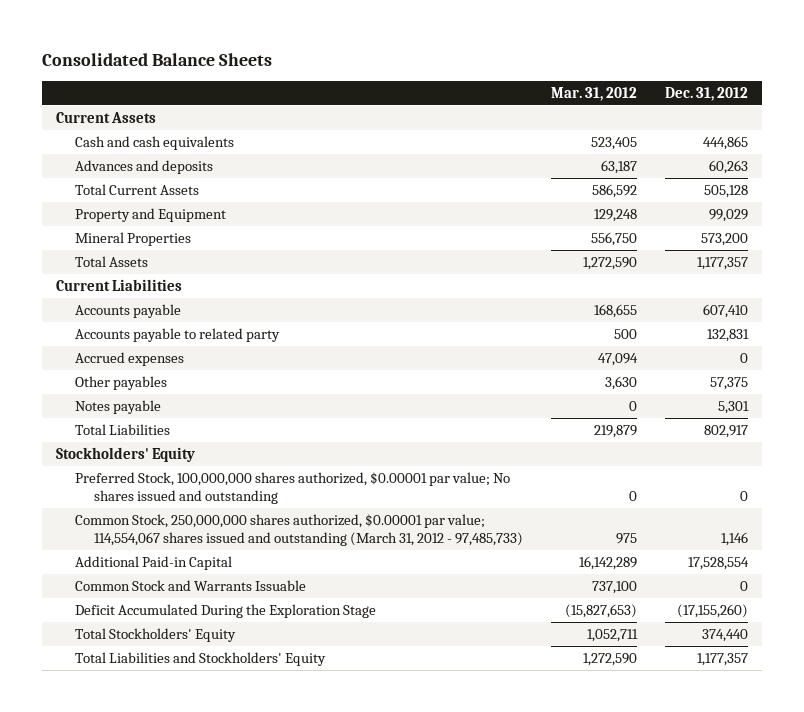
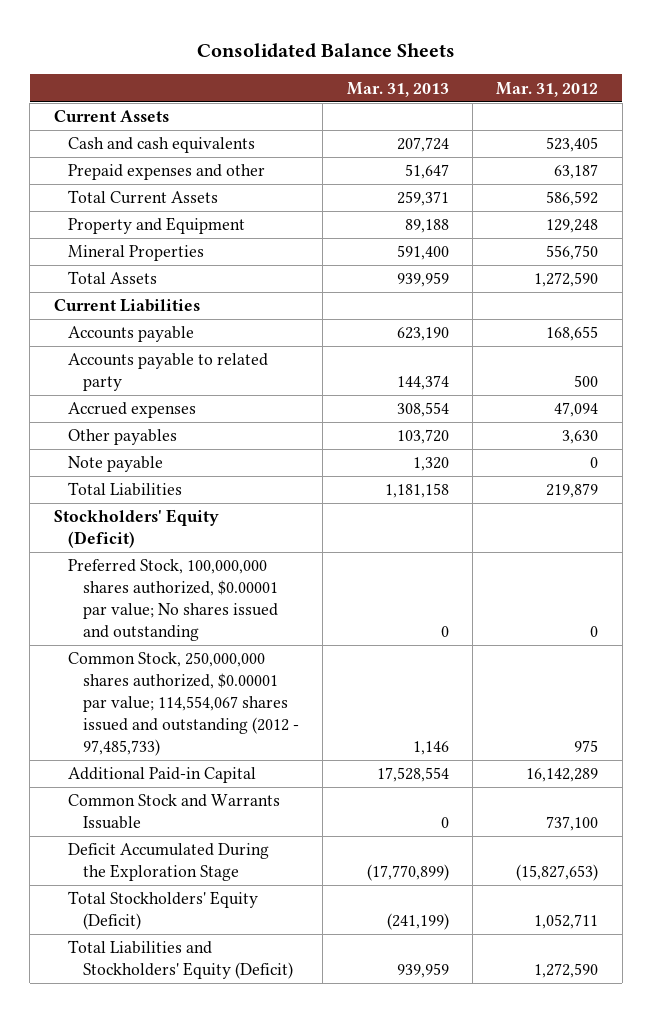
[665,86,749,101] Dec. 31, 2012 -> none
none -> [346,81,449,97] Mar. 31, 2013
[75,160,214,175] Advances and deposits -> [68,164,266,181] Prepaid expenses and other
[75,400,162,415] Notes payable -> [68,456,164,473] Note payable
[56,447,196,463] Stockholders' Equity -> [53,509,219,549] Stockholders' Equity (Deficit)
[75,514,524,546] Common Stock, 250,000,000 shares authorized, $0.00001 par value; 114,554,067 shares issued and outstanding (March 31, 2012 - 97,485,733) -> [68,652,299,756] Common Stock, 250,000,000 shares authorized, $0.00001 par value; 114,554,067 shares issued and outstanding (2012 - 97,485,733)
[75,628,237,643] Total Stockholders' Equity -> [68,891,259,931] Total Stockholders' Equity (Deficit)
[75,652,327,667] Total Liabilities and Stockholders' Equity -> [68,940,293,980] Total Liabilities and Stockholders' Equity (Deficit)

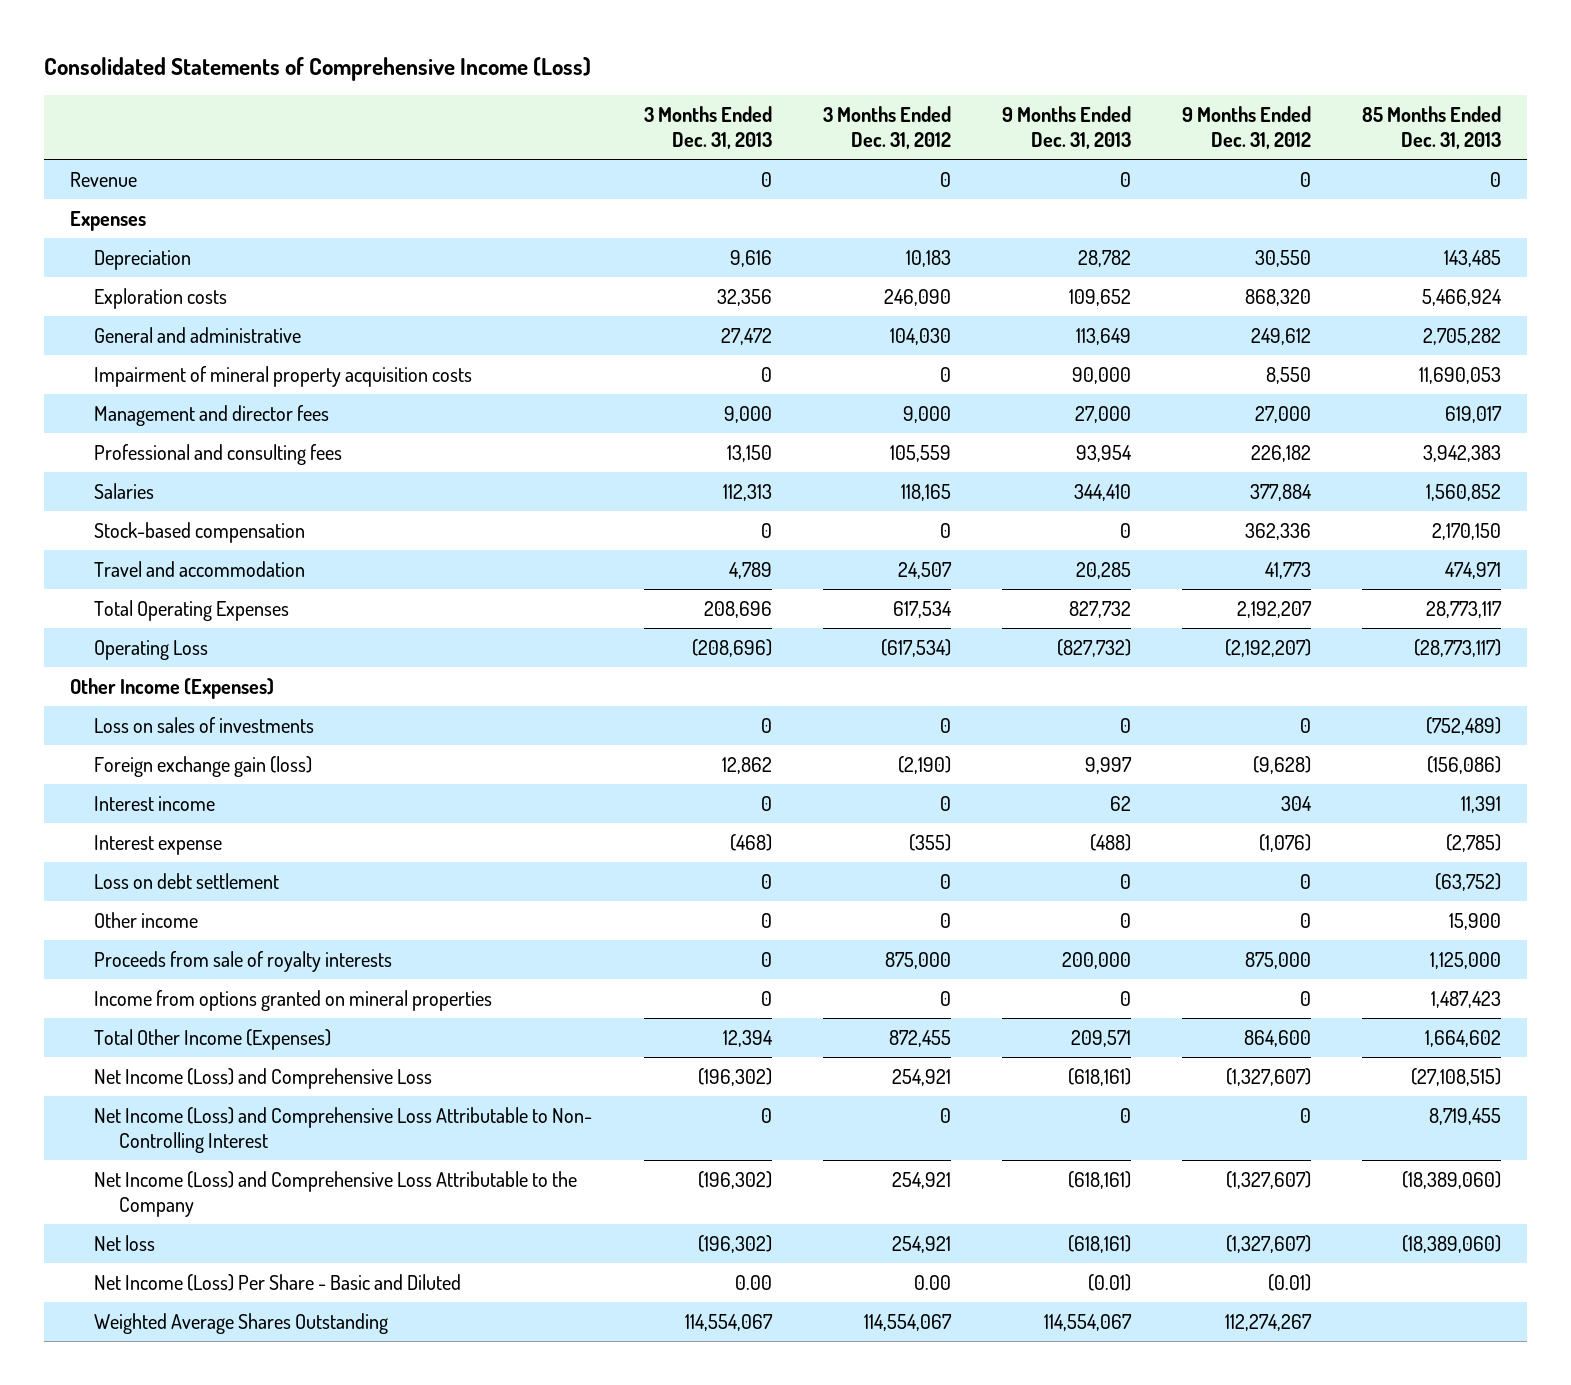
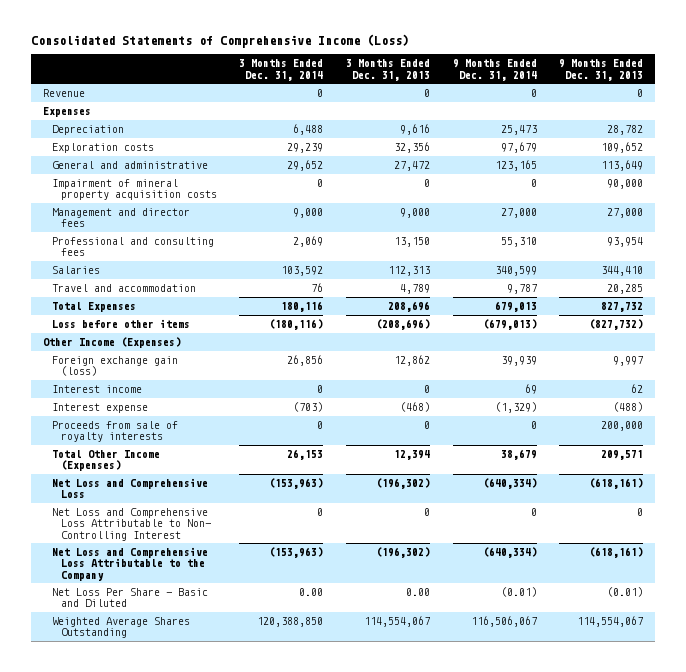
[822,105,951,150] 3 Months Ended Dec. 31, 2012 -> none
[1182,105,1312,150] 9 Months Ended Dec. 31, 2012 -> none
[1362,105,1502,150] 85 Months Ended Dec. 31, 2013 -> none
none -> [239,59,324,81] 3 Months Ended Dec. 31, 2014
none -> [452,59,537,81] 9 Months Ended Dec. 31, 2014
[94,521,306,543] Stock-based compensation -> none
[94,599,290,621] Total Operating Expenses -> [51,302,136,313] Total Expenses
[94,639,209,660] Operating Loss -> [51,319,190,329] Loss before other items
[94,716,315,733] Loss on sales of investments -> none
[94,872,280,889] Loss on debt settlement -> none
[94,911,199,928] Other income -> none
[94,989,493,1011] Income from options granted on mineral properties -> none
[94,1234,156,1251] Net loss -> none
[94,1067,433,1089] Net Income (Loss) and Comprehensive Loss -> [51,478,208,499] Net Loss and Comprehensive Loss
[94,1106,593,1153] Net Income (Loss) and Comprehensive Loss Attributable to Non- Controlling Interest -> [51,508,211,541] Net Loss and Comprehensive Loss Attributable to Non- Controlling Interest
[94,1170,578,1217] Net Income (Loss) and Comprehensive Loss Attributable to the Company -> [51,547,208,581] Net Loss and Comprehensive Loss Attributable to the Company
[94,1273,462,1291] Net Income (Loss) Per Share - Basic and Diluted -> [51,588,208,608] Net Loss Per Share - Basic and Diluted

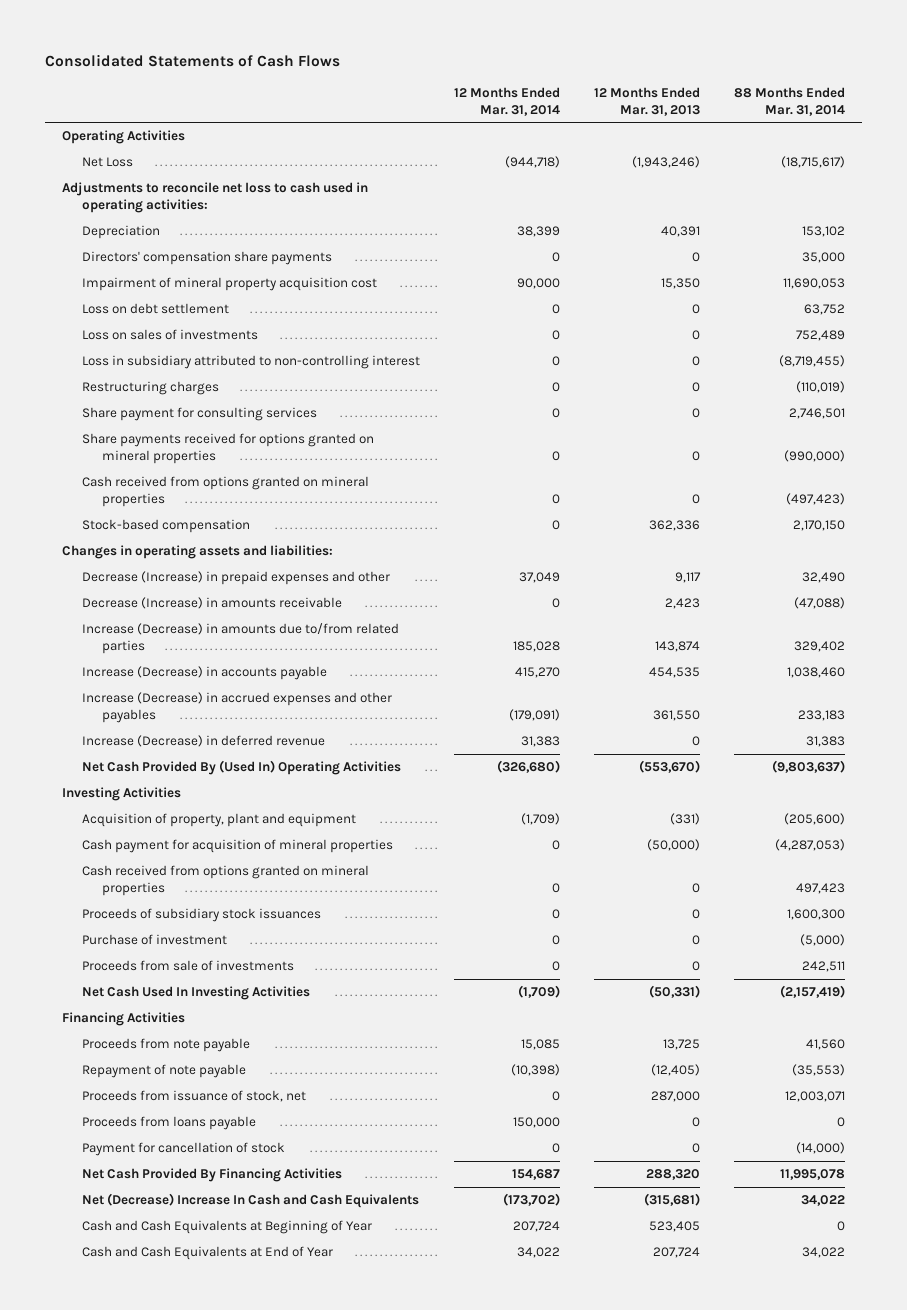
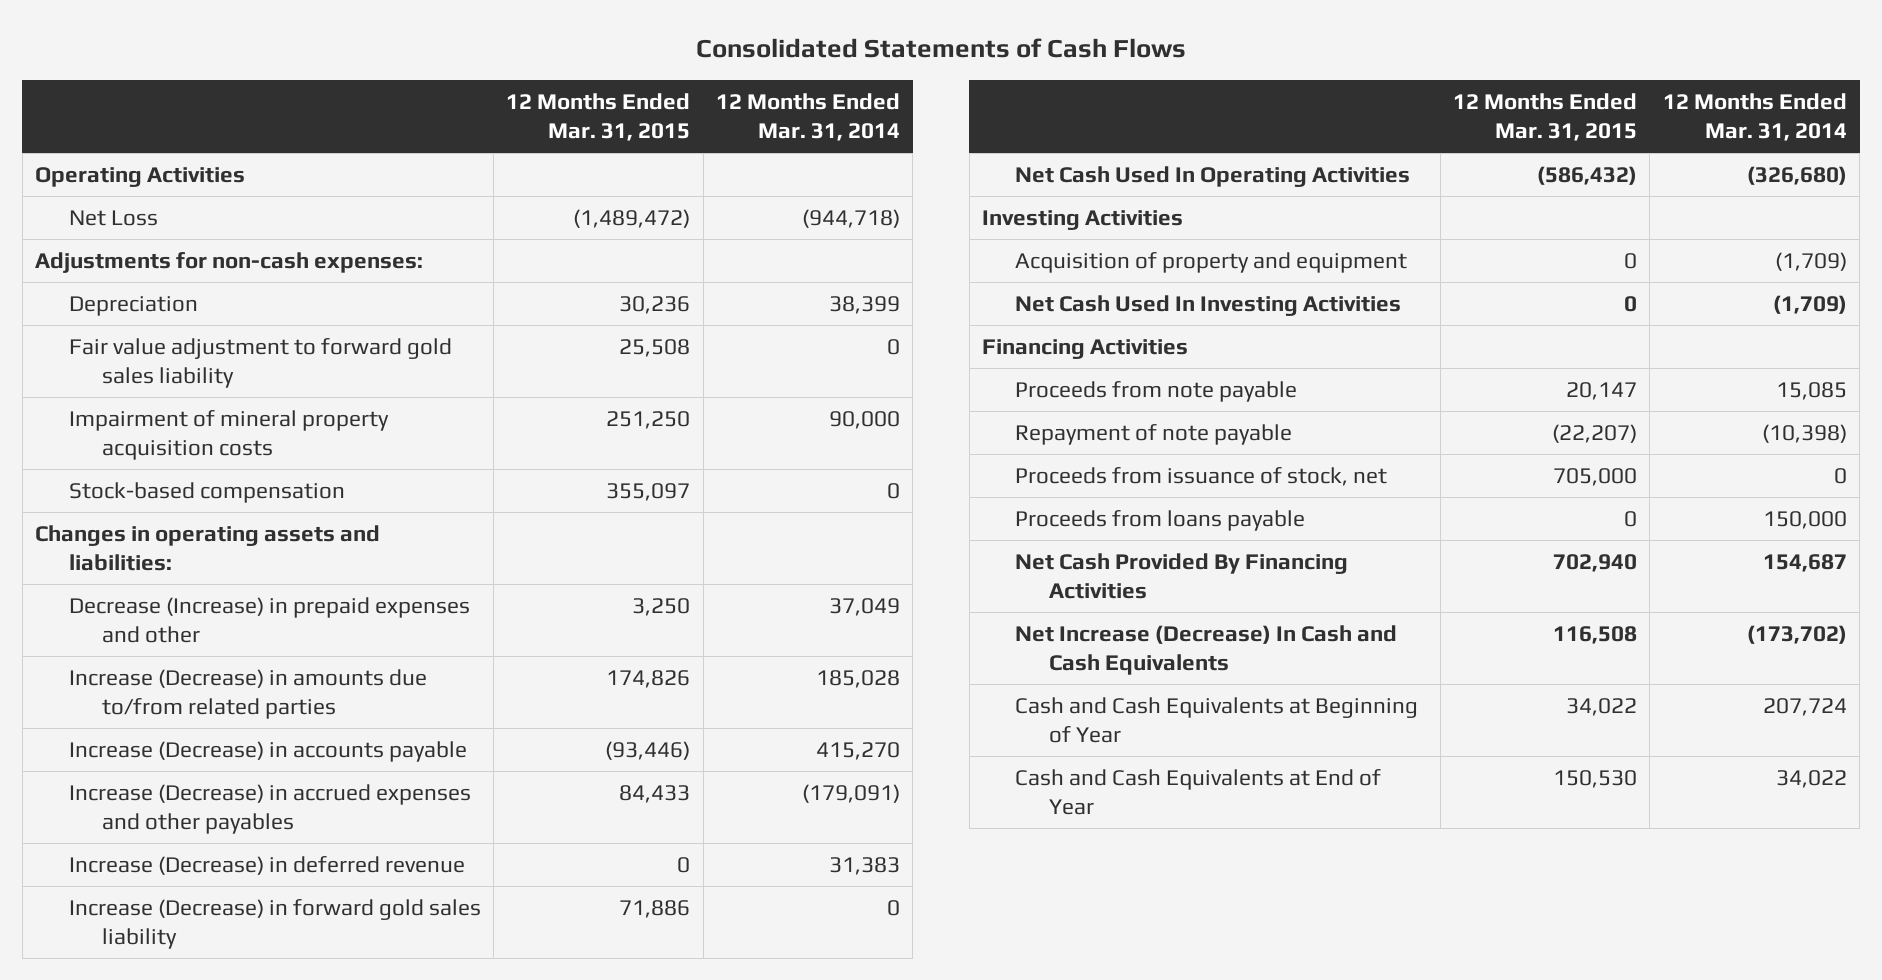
[593,86,700,116] 12 Months Ended Mar. 31, 2013 -> none
[733,86,845,116] 88 Months Ended Mar. 31, 2014 -> none
none -> [506,92,691,141] 12 Months Ended Mar. 31, 2015
[62,182,369,214] Adjustments to reconcile net loss to cash used in operating activities: -> [35,252,424,274] Adjustments for non-cash expenses:
[82,251,333,266] Directors' compensation share payments -> none
[82,303,230,315] Loss on debt settlement -> none
[82,329,259,341] Loss on sales of investments -> none
[82,355,421,370] Loss in subsidiary attributed to non-controlling interest -> none
[82,381,220,396] Restructuring charges -> none
[82,407,318,422] Share payment for consulting services -> none
[82,433,375,465] Share payments received for options granted on mineral properties -> none
[82,476,370,508] Cash received from options granted on mineral properties -> none
none -> [68,338,452,388] Fair value adjustment to forward gold sales liability
[82,277,378,292] Impairment of mineral property acquisition cost -> [68,410,389,460] Impairment of mineral property acquisition costs
[82,597,343,610] Decrease (Increase) in amounts receivable -> none
none -> [68,899,481,949] Increase (Decrease) in forward gold sales liability
[82,760,402,776] Net Cash Provided By (Used In) Operating Activities -> [1015,166,1411,188] Net Cash Used In Operating Activities
[82,839,394,854] Cash payment for acquisition of mineral properties -> none
[82,865,370,897] Cash received from options granted on mineral properties -> none
[82,908,322,923] Proceeds of subsidiary stock issuances -> none
[82,934,228,946] Purchase of investment -> none
[82,960,295,972] Proceeds from sale of investments -> none
[82,813,357,828] Acquisition of property, plant and equipment -> [1015,252,1408,274] Acquisition of property and equipment
[82,1142,286,1157] Payment for cancellation of stock -> none
[82,1193,420,1209] Net (Decrease) Increase In Cash and Cash Equivalents -> [1015,625,1398,675] Net Increase (Decrease) In Cash and Cash Equivalents

